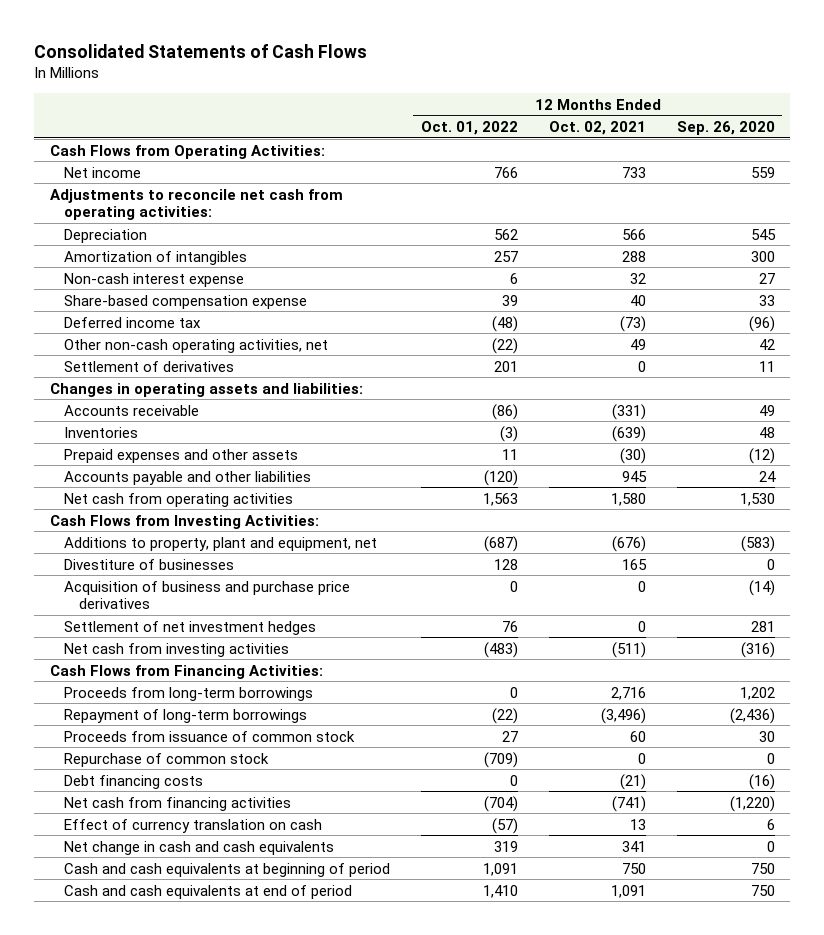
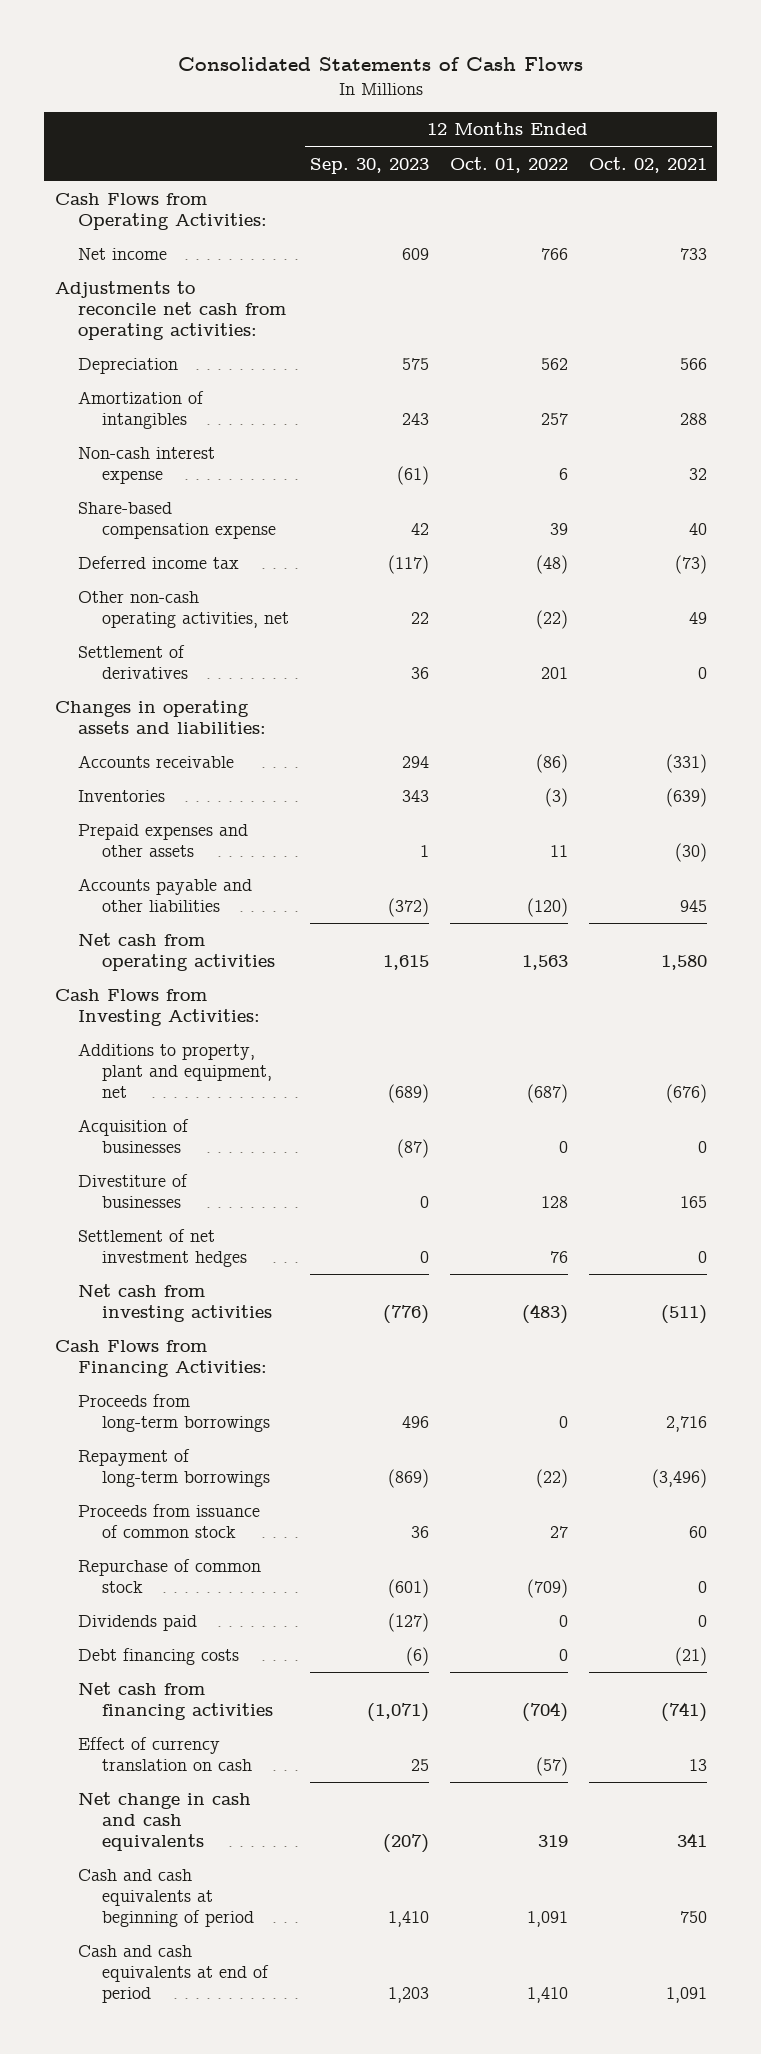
[676,120,775,135] Sep. 26, 2020 -> none
none -> [309,157,429,174] Sep. 30, 2023
none -> [78,1119,190,1154] Acquisition of businesses
[64,580,351,610] Acquisition of business and purchase price derivatives -> none
none -> [78,1615,198,1632] Dividends paid

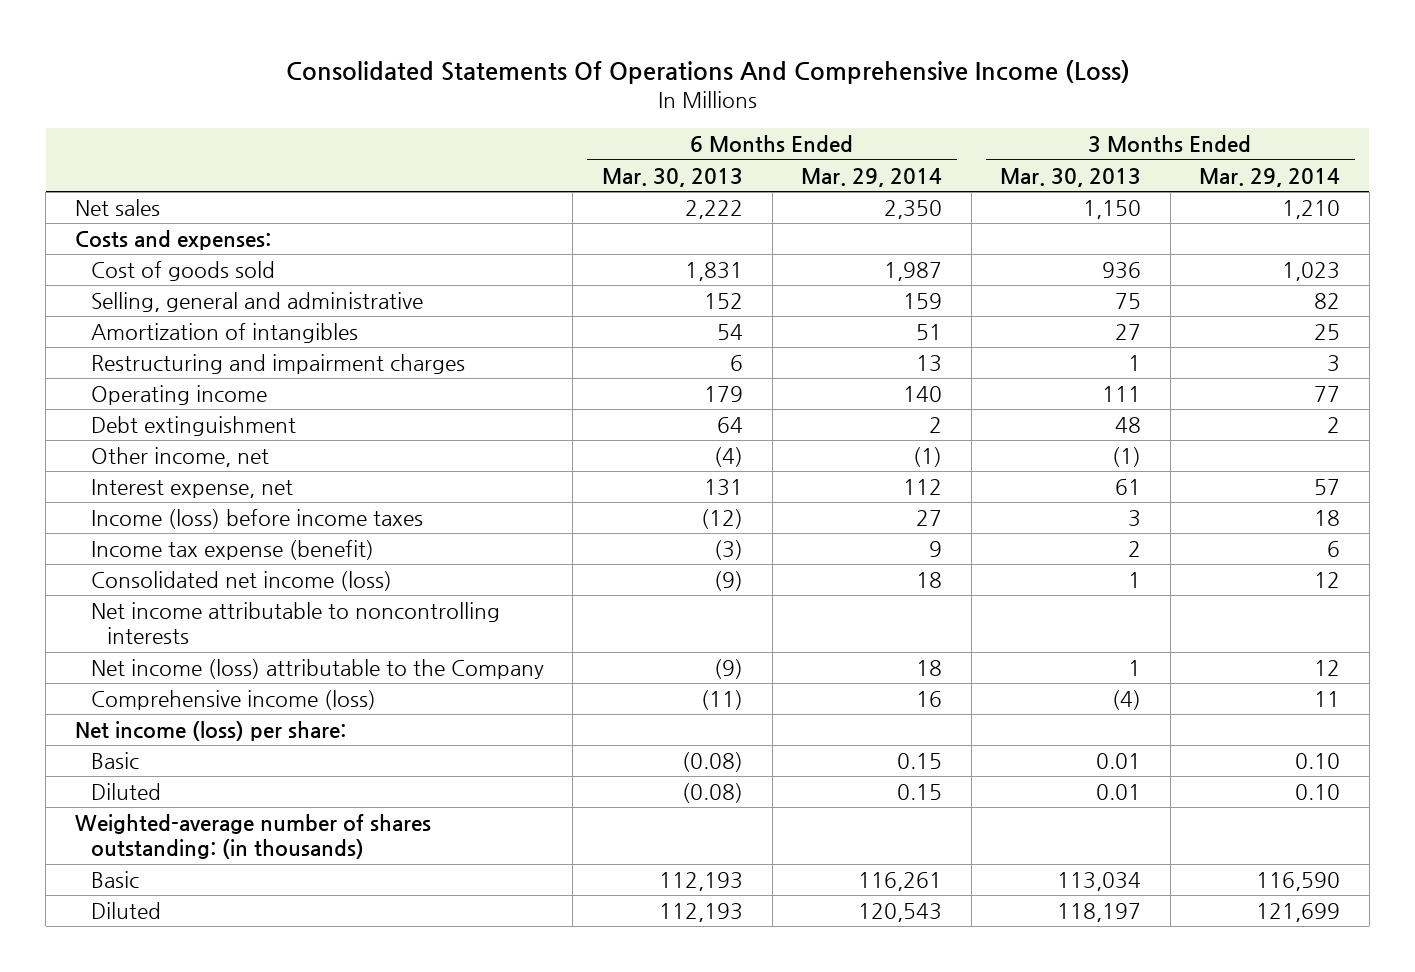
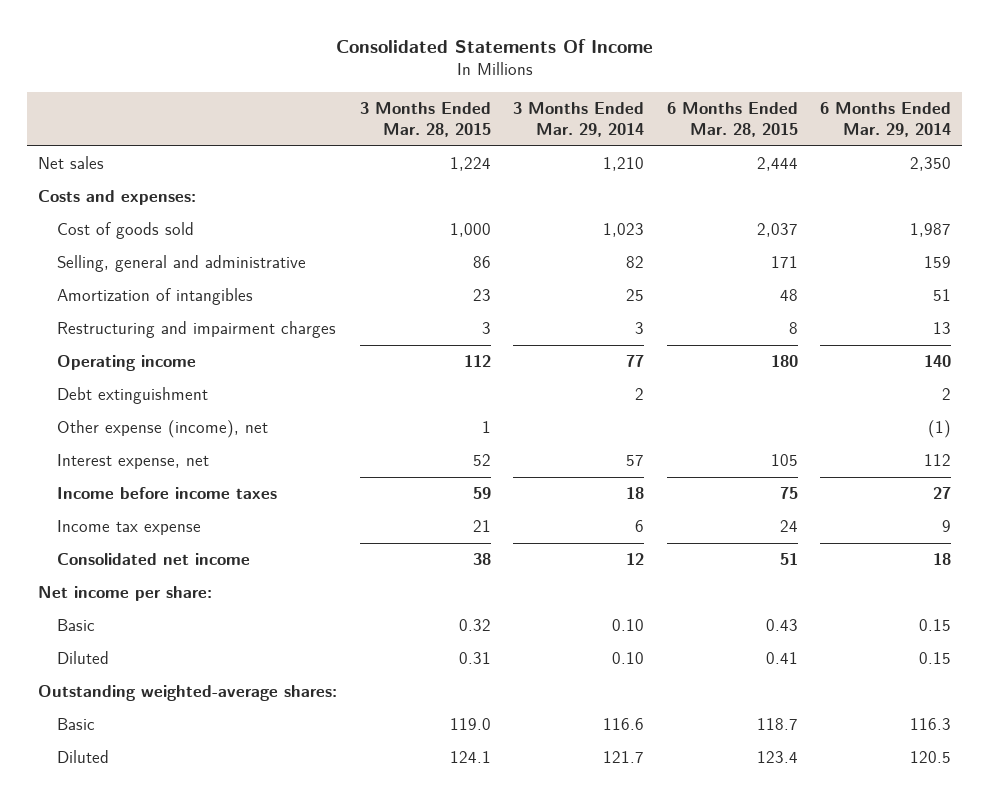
[285,59,1130,84] Consolidated Statements Of Operations And Comprehensive Income (Loss) -> [335,39,653,54] Consolidated Statements Of Income
[602,167,744,187] Mar. 30, 2013 -> none
[1000,167,1142,187] Mar. 30, 2013 -> none
none -> [359,102,491,138] 3 Months Ended Mar. 28, 2015
none -> [666,102,798,138] 6 Months Ended Mar. 28, 2015
[90,447,269,468] Other income, net -> [57,420,269,439] Other expense (income), net
[90,571,392,592] Consolidated net income (loss) -> none
[90,602,500,645] Net income attributable to noncontrolling interests -> none
[90,690,376,711] Comprehensive income (loss) -> none
[90,509,423,530] Income (loss) before income taxes -> [57,487,278,500] Income before income taxes
[90,540,374,561] Income tax expense (benefit) -> [57,520,202,536] Income tax expense
[90,659,544,680] Net income (loss) attributable to the Company -> [57,553,251,566] Consolidated net income
[74,721,346,742] Net income (loss) per share: -> [38,586,213,602] Net income per share:
[74,814,431,860] Weighted-average number of shares outstanding: (in thousands) -> [38,685,338,702] Outstanding weighted-average shares:
[858,872,943,892] 116,261 -> [910,718,952,731] 116.3
[1256,872,1341,892] 116,590 -> [603,718,645,731] 116.6
[858,903,943,923] 120,543 -> [910,751,952,764] 120.5
[1256,903,1341,923] 121,699 -> [603,751,645,764] 121.7

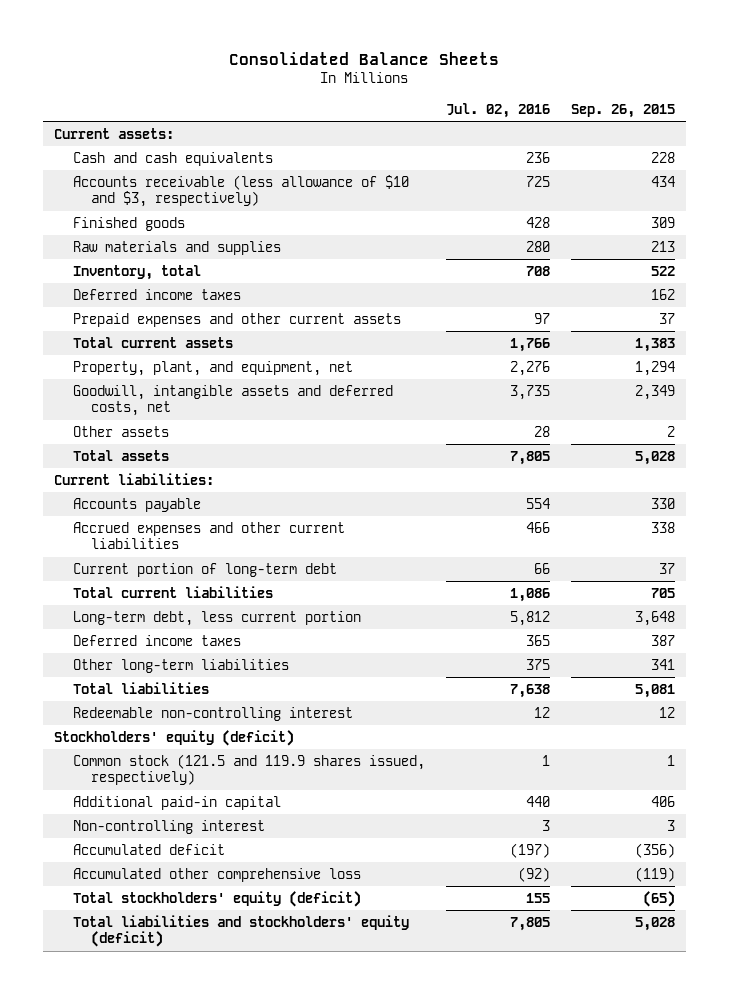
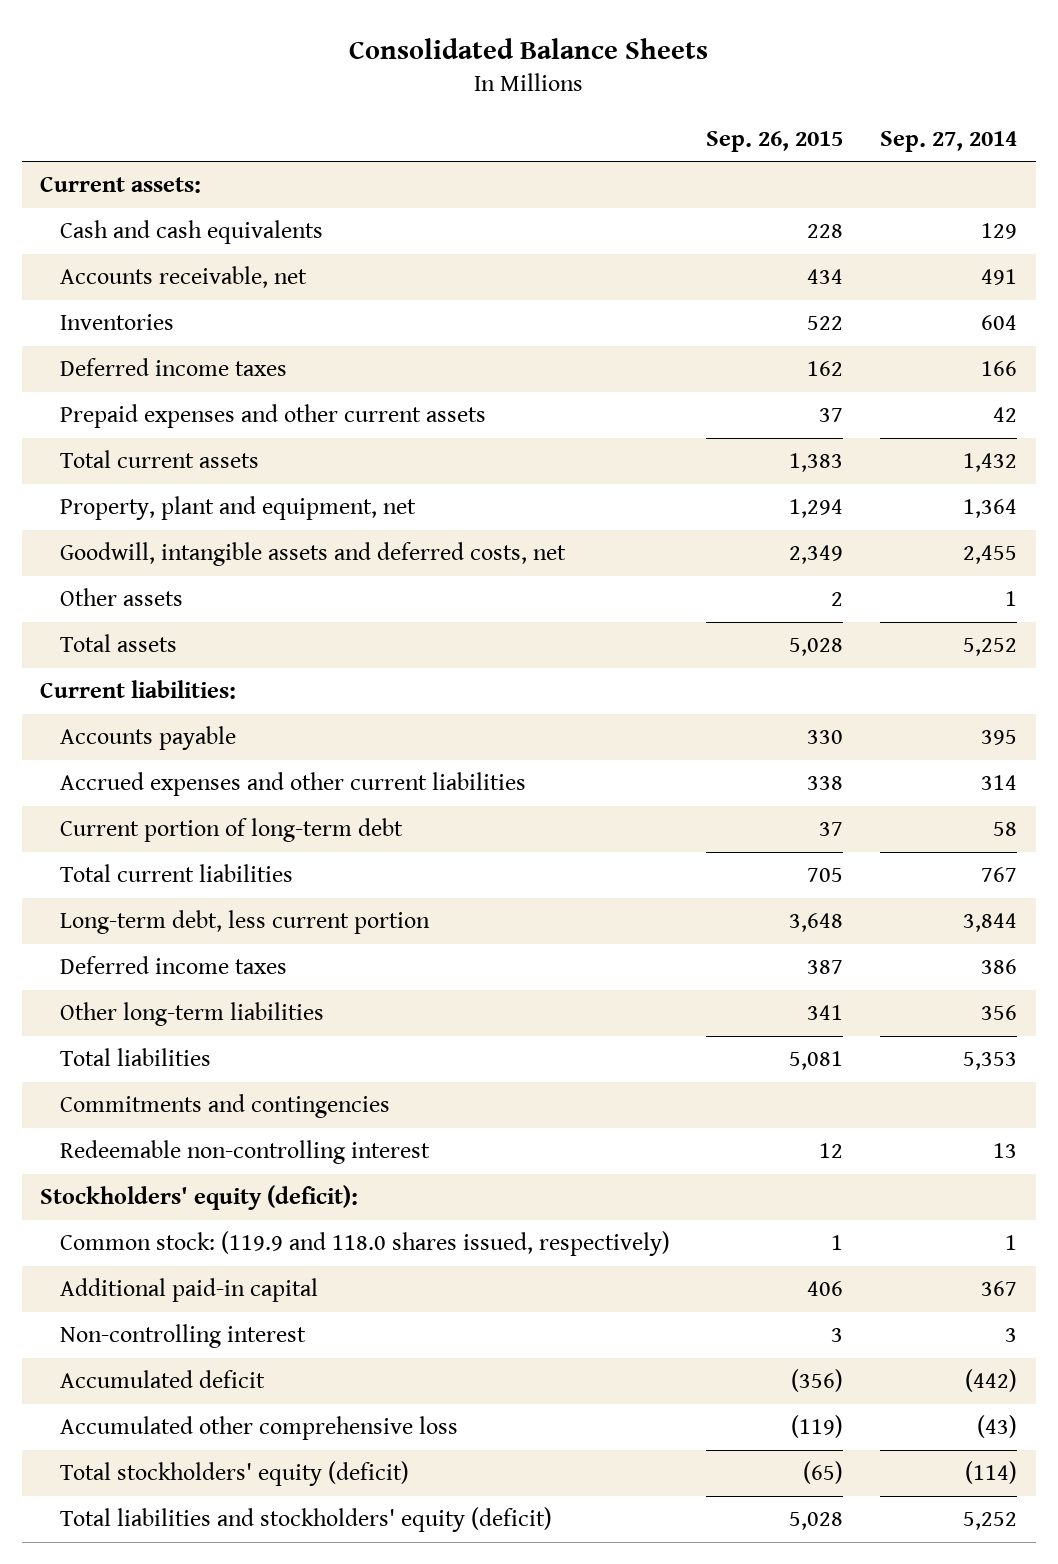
[445,102,550,118] Jul. 02, 2016 -> none
none -> [880,130,1018,152] Sep. 27, 2014
[72,216,185,231] Finished goods -> none
[72,240,281,255] Raw materials and supplies -> none
[72,174,409,208] Accounts receivable (less allowance of $10 and $3, respectively) -> [59,266,307,289] Accounts receivable, net
[72,264,201,280] Inventory, total -> [59,314,174,331] Inventories
[72,360,353,376] Property, plant, and equipment, net -> [59,496,416,521] Property, plant and equipment, net
none -> [59,1094,390,1119] Commitments and contingencies
[54,729,295,746] Stockholders' equity (deficit) -> [40,1185,359,1211] Stockholders' equity (deficit):
[72,753,425,786] Common stock (121.5 and 119.9 shares issued, respectively) -> [59,1231,670,1257] Common stock: (119.9 and 118.0 shares issued, respectively)

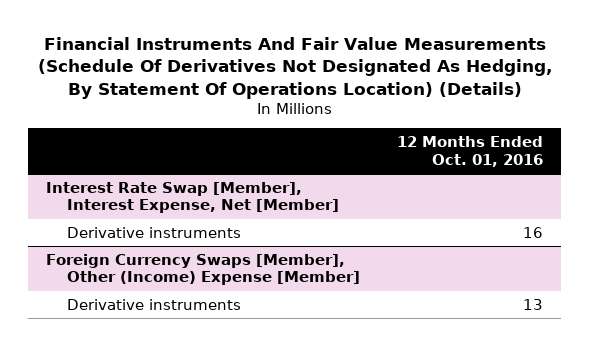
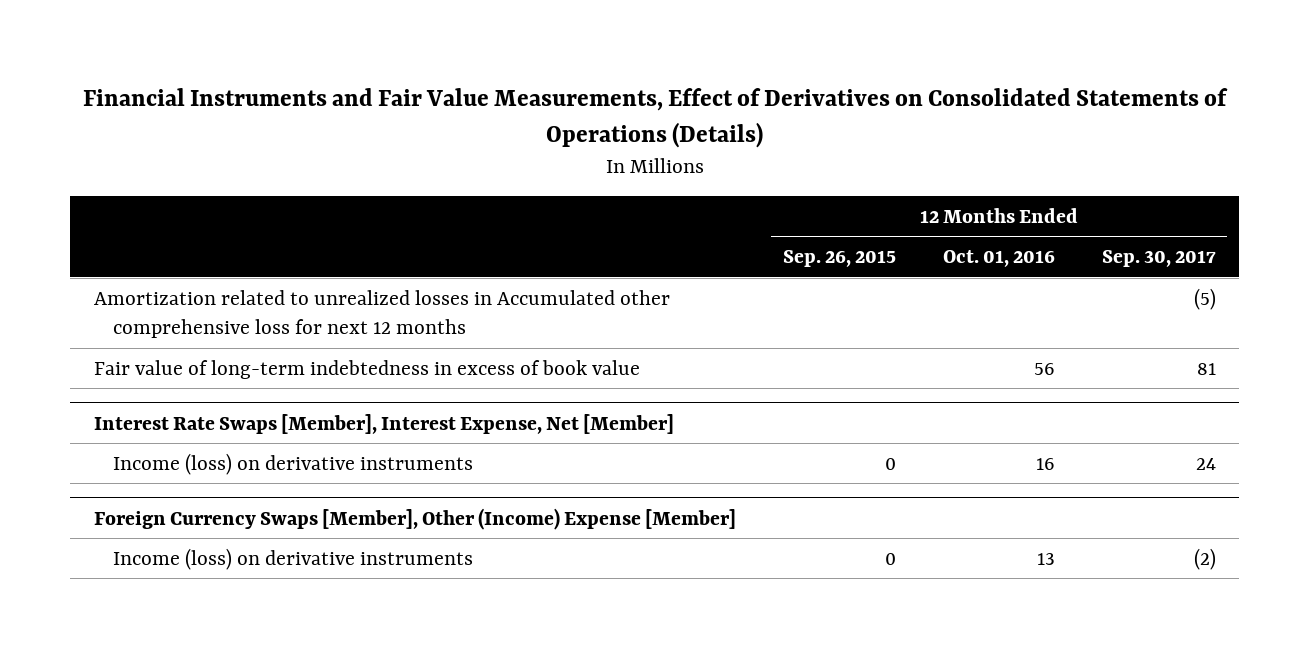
[37,37,552,99] Financial Instruments And Fair Value Measurements (Schedule Of Derivatives Not Designated As Hedging, By Statement Of Operations Location) (Details) -> [82,88,1228,149] Financial Instruments and Fair Value Measurements, Effect of Derivatives on Consolidated Statements of Operations (Details)
none -> [782,250,896,268] Sep. 26, 2015
none -> [1101,250,1216,268] Sep. 30, 2017
none -> [93,289,670,339] Amortization related to unrealized losses in Accumulated other comprehensive loss for next 12 months
none -> [93,359,640,379] Fair value of long-term indebtedness in excess of book value
[46,181,340,214] Interest Rate Swap [Member], Interest Expense, Net [Member] -> [93,413,674,434] Interest Rate Swaps [Member], Interest Expense, Net [Member]
[67,226,242,238] Derivative instruments -> [113,452,474,475] Income (loss) on derivative instruments
[67,298,242,310] Derivative instruments -> [113,547,474,570] Income (loss) on derivative instruments

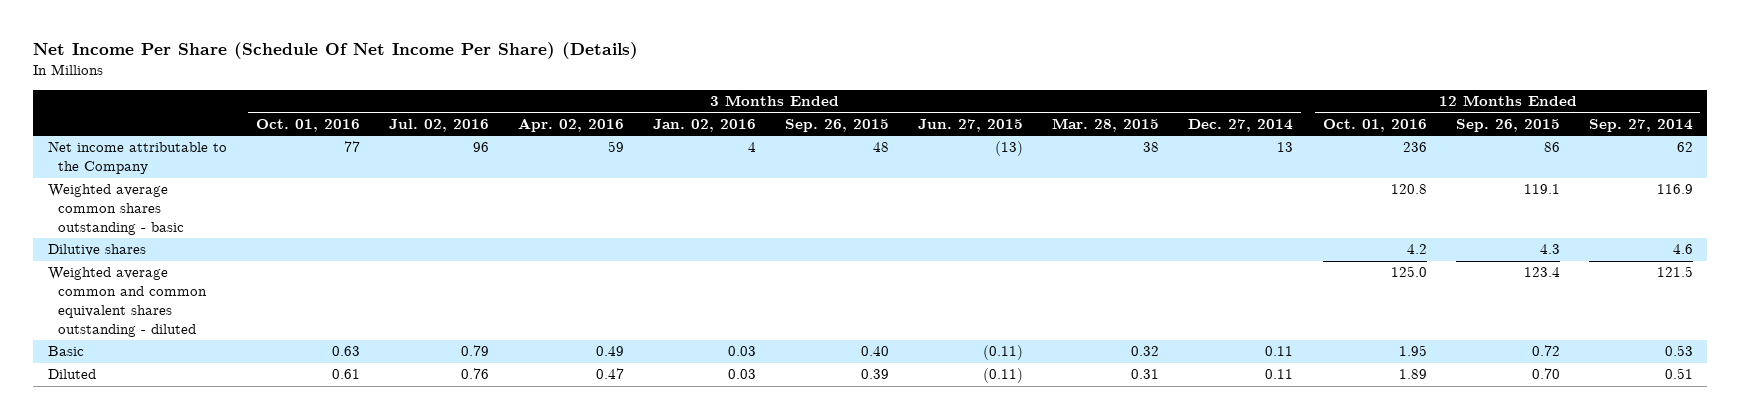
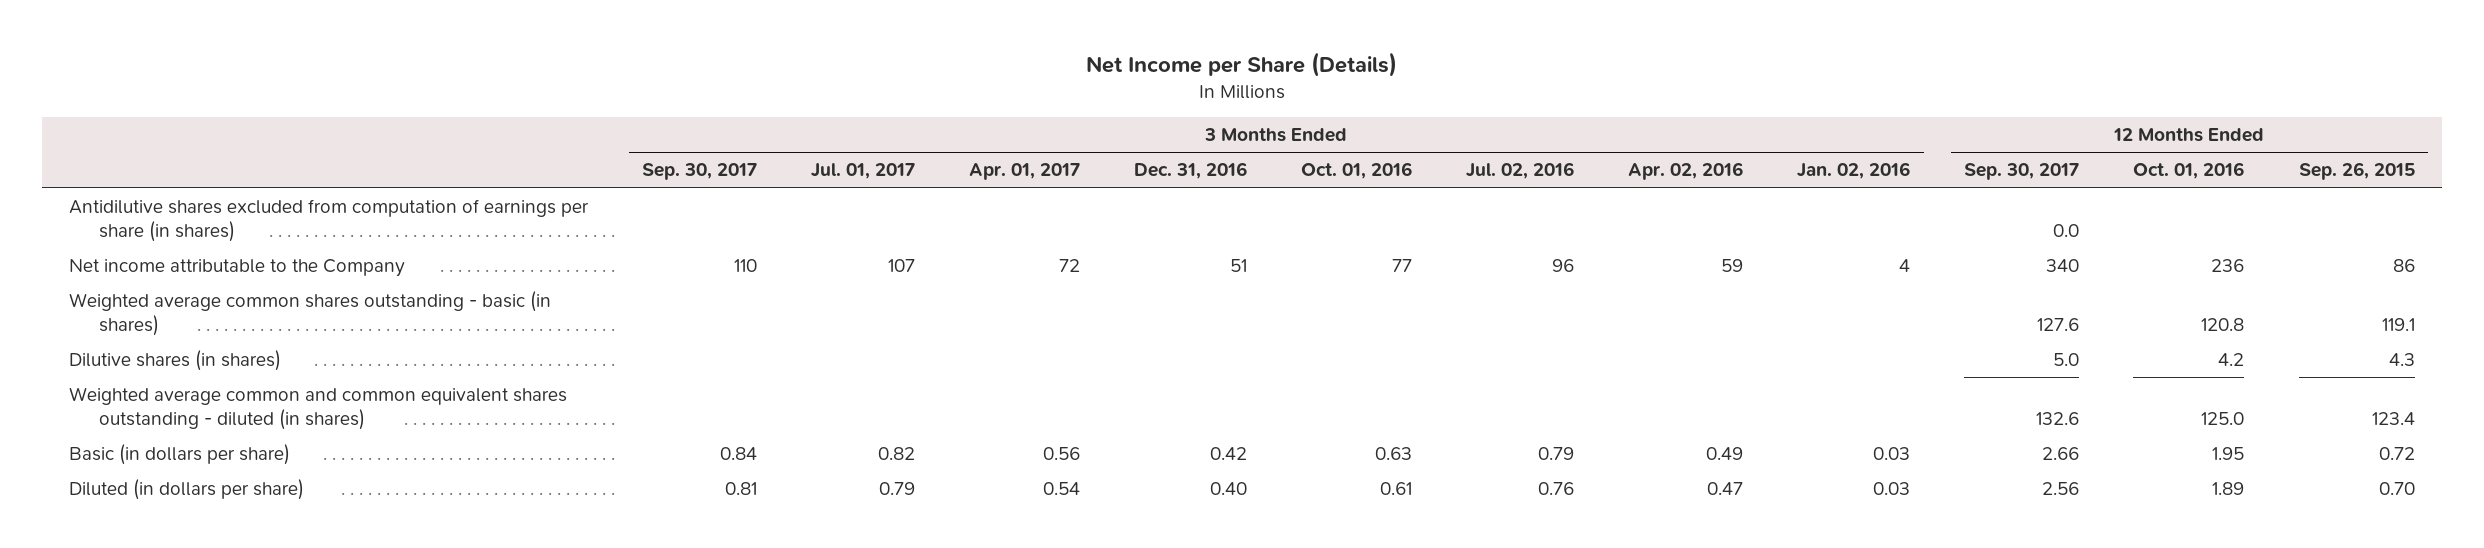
[32,42,638,60] Net Income Per Share (Schedule Of Net Income Per Share) (Details) -> [1085,51,1397,77] Net Income per Share (Details)
[785,118,890,132] Sep. 26, 2015 -> none
[918,118,1024,132] Jun. 27, 2015 -> none
[1052,117,1160,132] Mar. 28, 2015 -> none
[1188,118,1294,132] Dec. 27, 2014 -> none
[1588,118,1693,132] Sep. 27, 2014 -> none
none -> [642,163,758,181] Sep. 30, 2017
none -> [811,163,916,180] Jul. 01, 2017
none -> [969,163,1081,181] Apr. 01, 2017
none -> [1134,162,1248,180] Dec. 31, 2016
none -> [1964,163,2080,181] Sep. 30, 2017
none -> [69,199,590,243] Antidilutive shares excluded from computation of earnings per share (in shares)
[47,184,185,235] Weighted average common shares outstanding - basic -> [69,291,552,337] Weighted average common shares outstanding - basic (in shares)
[47,244,146,257] Dilutive shares -> [69,350,282,372] Dilutive shares (in shares)
[47,267,208,337] Weighted average common and common equivalent shares outstanding - diluted -> [69,387,568,431] Weighted average common and common equivalent shares outstanding - diluted (in shares)
[47,346,84,357] Basic -> [69,444,291,466] Basic (in dollars per share)
[47,369,96,380] Diluted -> [69,479,305,501] Diluted (in dollars per share)

